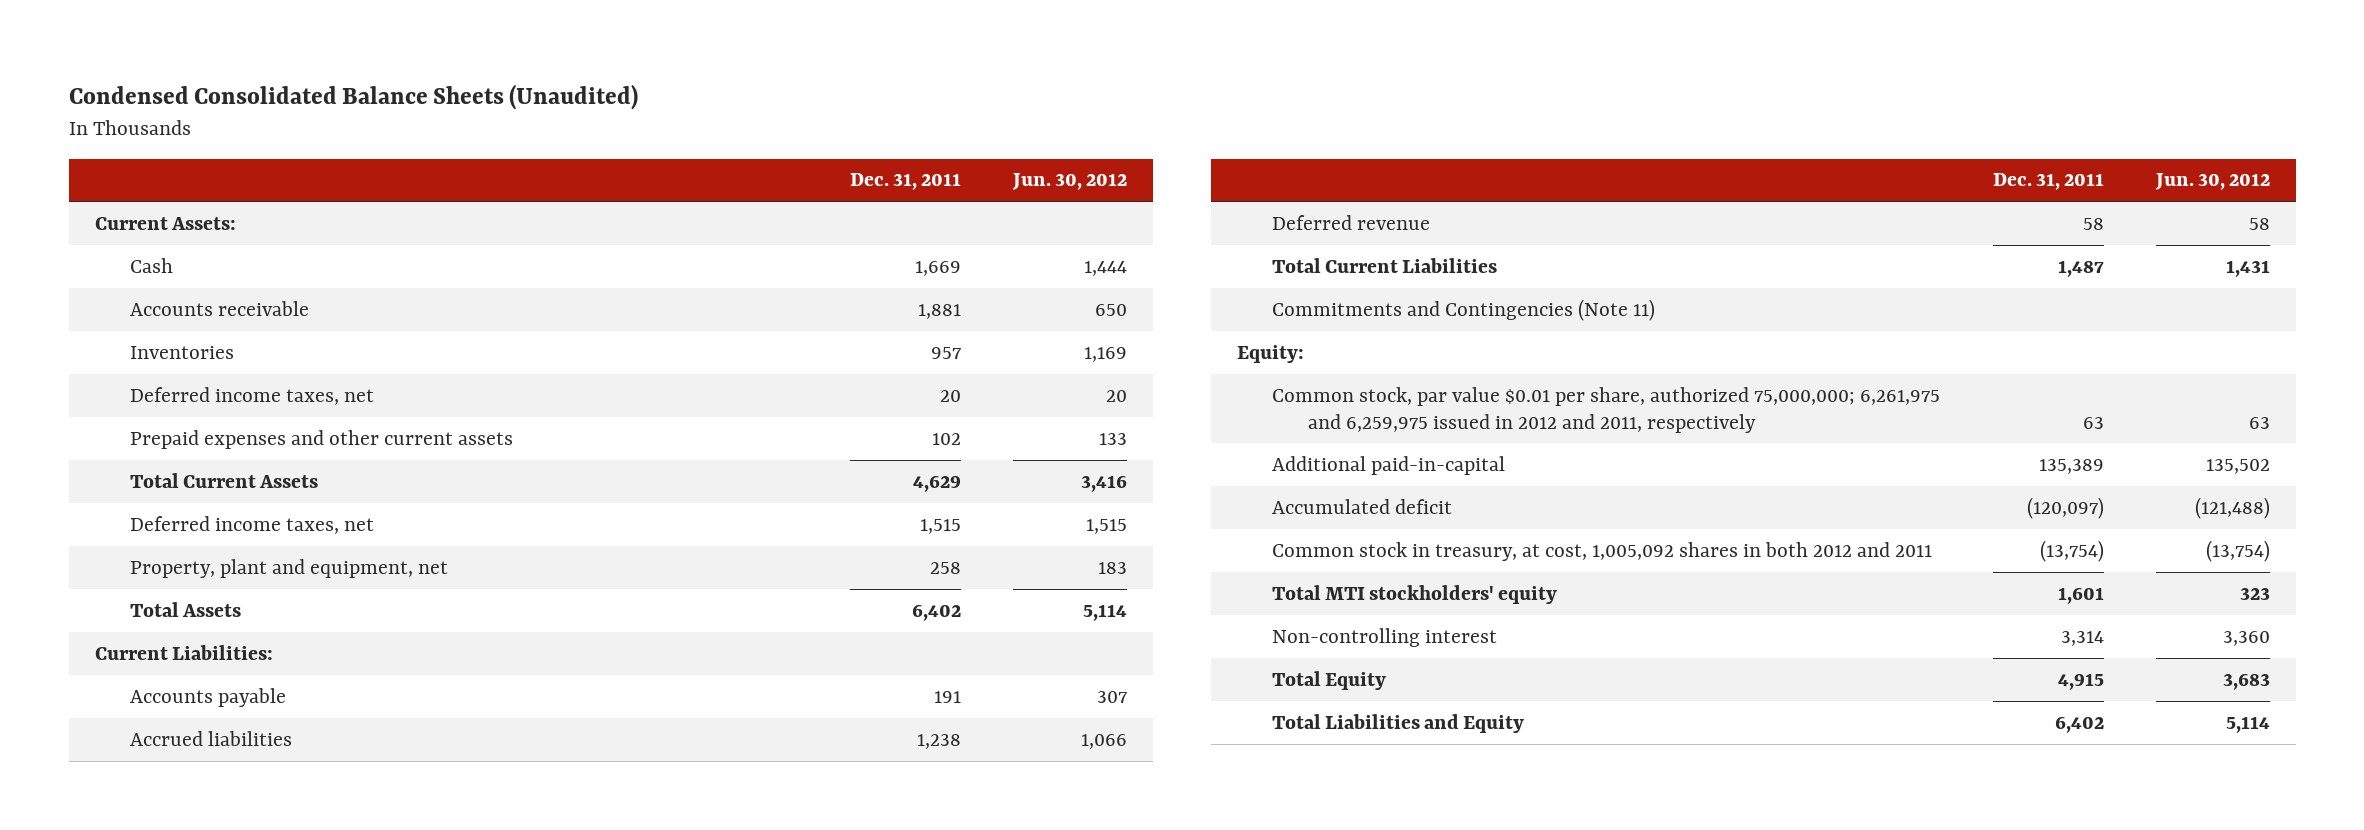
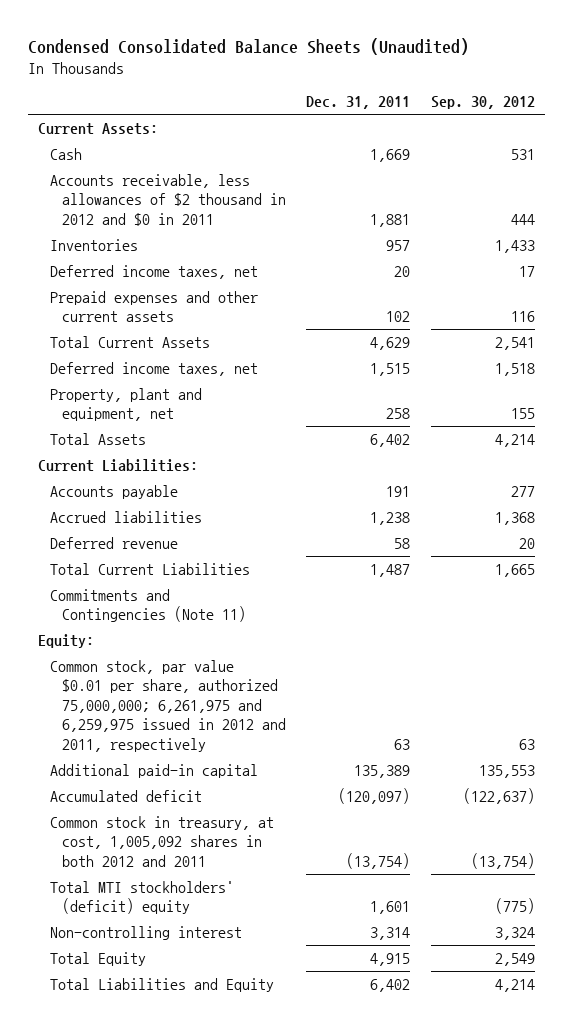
[1012,173,1128,191] Jun. 30, 2012 -> none
none -> [430,96,535,110] Sep. 30, 2012
[130,300,310,316] Accounts receivable -> [50,173,286,226] Accounts receivable, less allowances of $2 thousand in 2012 and $0 in 2011
[1272,455,1506,475] Additional paid-in-capital -> [50,763,259,778] Additional paid-in capital
[1272,584,1558,604] Total MTI stockholders' equity -> [50,880,235,915] Total MTI stockholders' (deficit) equity

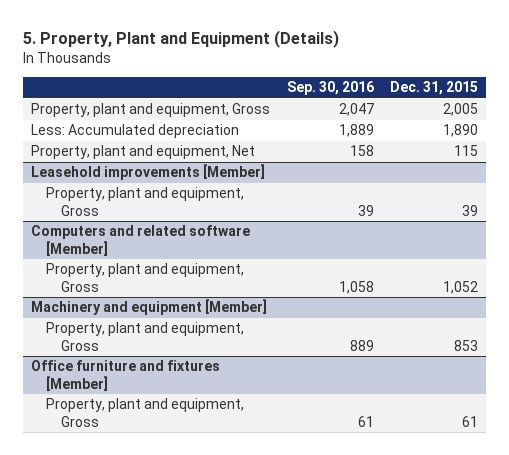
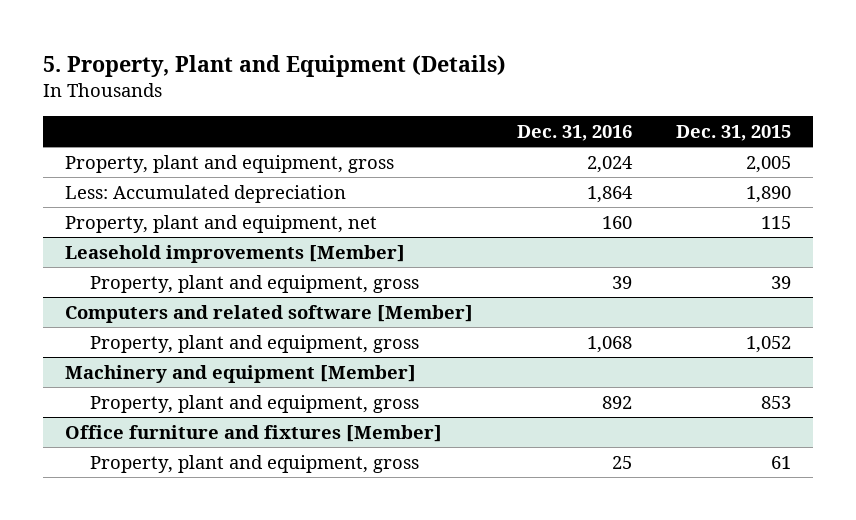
[286,81,374,96] Sep. 30, 2016 -> none
none -> [517,124,633,141] Dec. 31, 2016
[31,103,271,118] Property, plant and equipment, Gross -> [65,154,395,173] Property, plant and equipment, gross
[31,145,256,160] Property, plant and equipment, Net -> [65,214,378,233] Property, plant and equipment, net
[46,187,245,216] Property, plant and equipment, Gross -> [90,274,420,293] Property, plant and equipment, gross
[46,263,245,292] Property, plant and equipment, Gross -> [90,334,420,353] Property, plant and equipment, gross
[46,322,245,351] Property, plant and equipment, Gross -> [90,394,420,413] Property, plant and equipment, gross
[46,398,245,427] Property, plant and equipment, Gross -> [90,454,420,473] Property, plant and equipment, gross

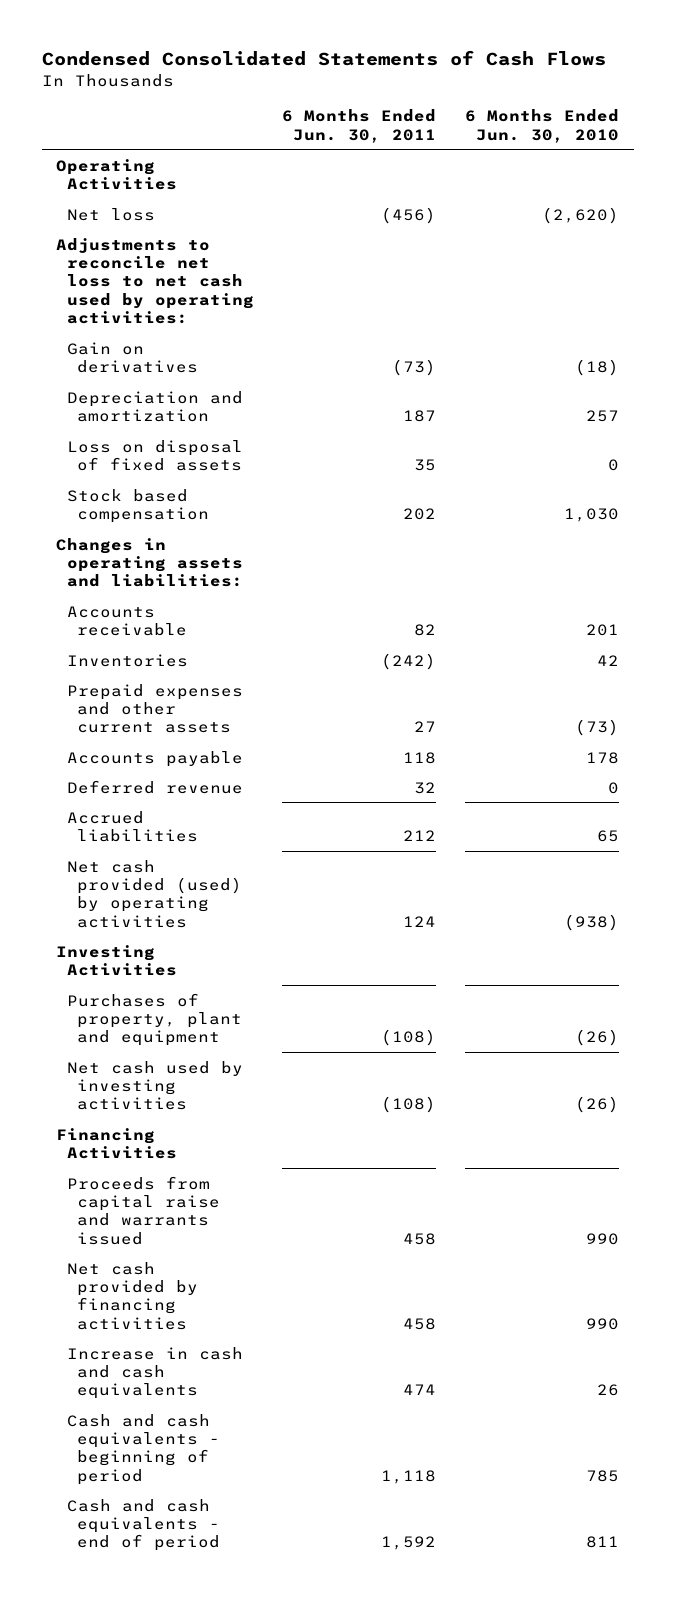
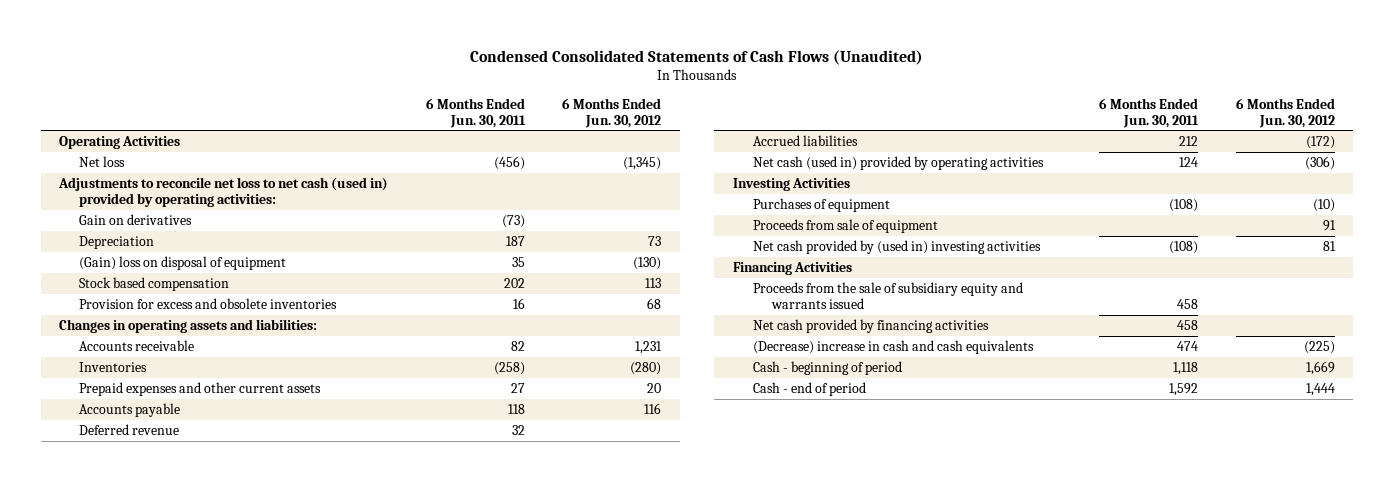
[41,50,606,67] Condensed Consolidated Statements of Cash Flows -> [470,49,924,65] Condensed Consolidated Statements of Cash Flows (Unaudited)
[465,109,620,143] 6 Months Ended Jun. 30, 2010 -> none
none -> [562,97,662,128] 6 Months Ended Jun. 30, 2012
[55,237,254,324] Adjustments to reconcile net loss to net cash used by operating activities: -> [58,176,389,208] Adjustments to reconcile net loss to net cash (used in) provided by operating activities:
[66,390,243,422] Depreciation and amortization -> [79,235,155,249] Depreciation
[66,439,243,471] Loss on disposal of fixed assets -> [79,255,287,270] (Gain) loss on disposal of equipment
none -> [79,297,338,309] Provision for excess and obsolete inventories
[381,652,437,670] (242) -> [493,361,525,375] (258)
[66,859,243,928] Net cash provided (used) by operating activities -> [752,155,1044,170] Net cash (used in) provided by operating activities
[66,992,243,1047] Purchases of property, plant and equipment -> [752,197,890,212] Purchases of equipment
none -> [752,218,938,233] Proceeds from sale of equipment
[66,1060,243,1111] Net cash used by investing activities -> [752,239,1041,254] Net cash provided by (used in) investing activities
[66,1175,221,1245] Proceeds from capital raise and warrants issued -> [752,281,1023,310] Proceeds from the sale of subsidiary equity and warrants issued
[66,1346,243,1400] Increase in cash and cash equivalents -> [752,339,1034,354] (Decrease) increase in cash and cash equivalents
[66,1413,221,1485] Cash and cash equivalents - beginning of period -> [752,360,902,375] Cash - beginning of period
[66,1498,221,1552] Cash and cash equivalents - end of period -> [752,381,866,396] Cash - end of period

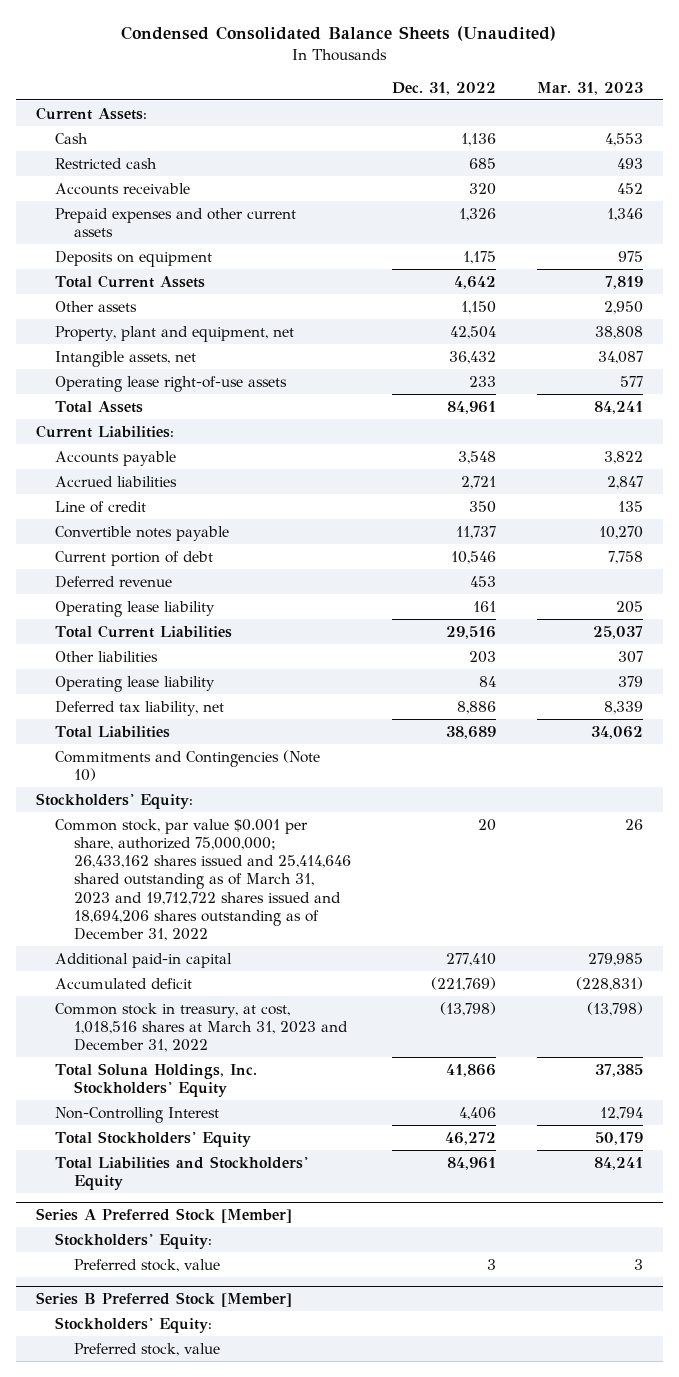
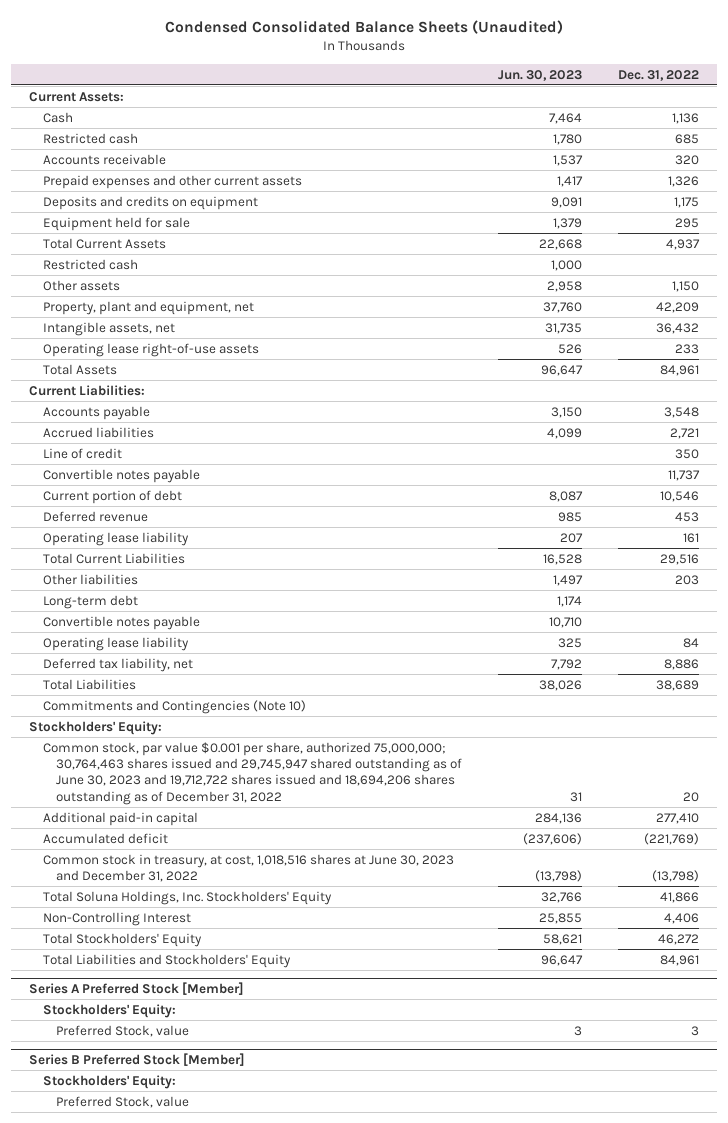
[536,81,643,95] Mar. 31, 2023 -> none
none -> [498,69,583,81] Jun. 30, 2023
[55,250,213,267] Deposits on equipment -> [42,195,258,210] Deposits and credits on equipment
none -> [42,216,190,231] Equipment held for sale
[454,275,497,289] 4,642 -> [666,238,701,250] 4,937
none -> [42,258,138,270] Restricted cash
[450,325,497,339] 42,504 -> [656,301,700,313] 42,209
none -> [42,594,138,609] Long-term debt
none -> [42,615,200,630] Convertible notes payable
[55,818,352,942] Common stock, par value $0.001 per share, authorized 75,000,000; 26,433,162 shares issued and 25,414,646 shared outstanding as of March 31, 2023 and 19,712,722 shares issued and 18,694,206 shares outstanding as of December 31, 2022 -> [42,741,463,805] Common stock, par value $0.001 per share, authorized 75,000,000; 30,764,463 shares issued and 29,745,947 shared outstanding as of June 30, 2023 and 19,712,722 shares issued and 18,694,206 shares outstanding as of December 31, 2022
[55,1002,349,1053] Common stock in treasury, at cost, 1,018,516 shares at March 31, 2023 and December 31, 2022 -> [42,853,454,882] Common stock in treasury, at cost, 1,018,516 shares at June 30, 2023 and December 31, 2022
[74,1258,221,1272] Preferred stock, value -> [56,1024,190,1037] Preferred Stock, value
[74,1342,221,1356] Preferred stock, value -> [56,1095,190,1108] Preferred Stock, value

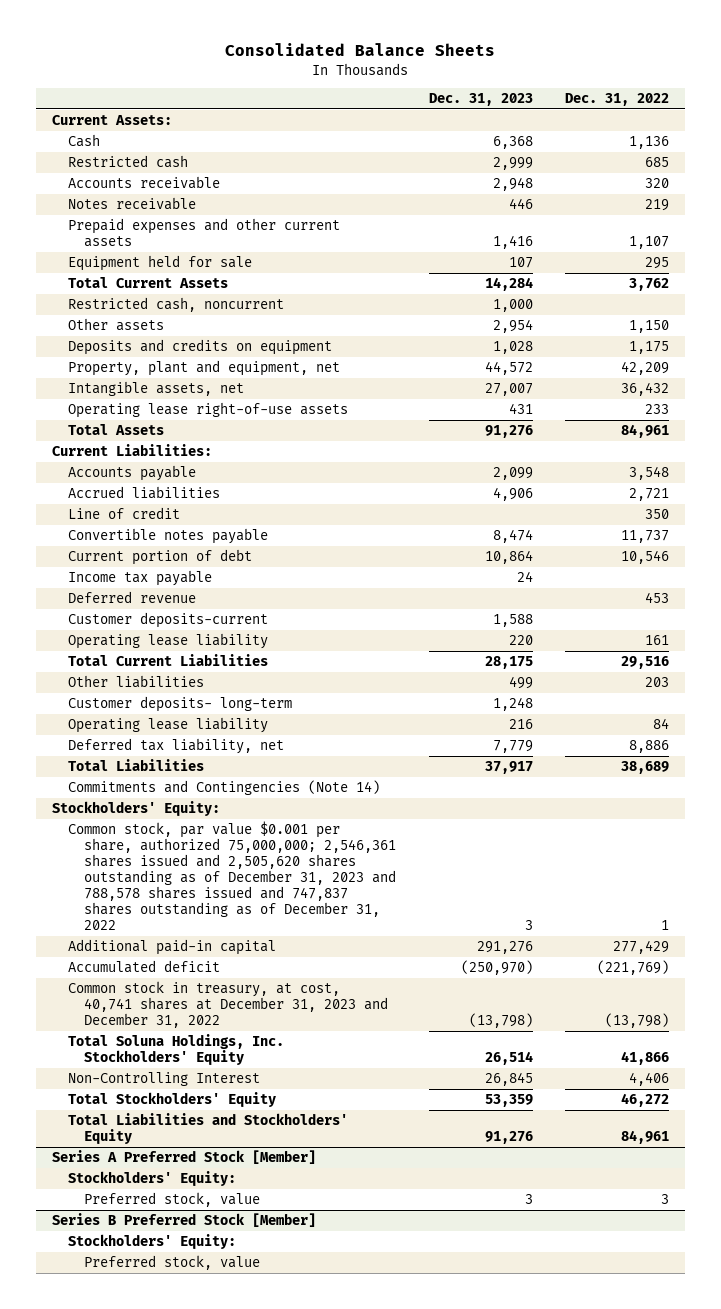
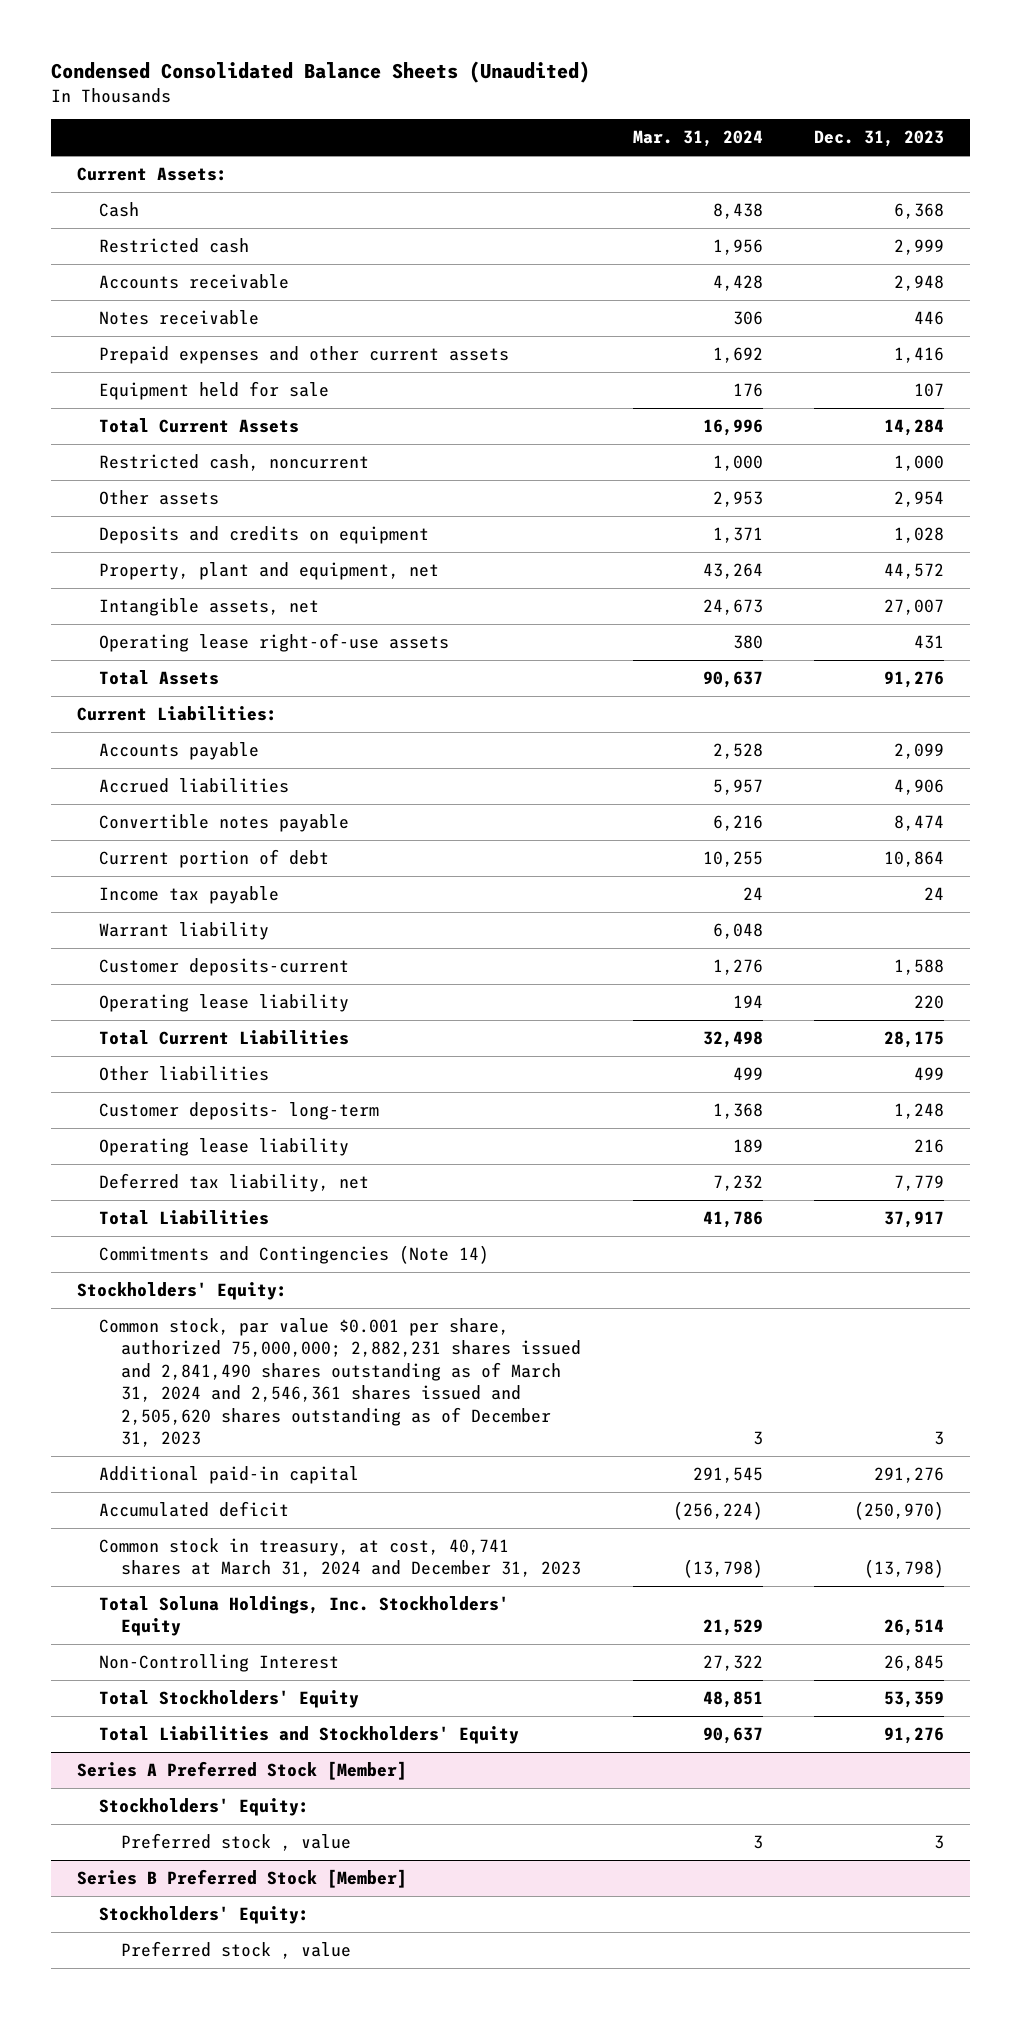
[225,43,496,57] Consolidated Balance Sheets -> [51,61,591,84] Condensed Consolidated Balance Sheets (Unaudited)
[564,93,669,107] Dec. 31, 2022 -> none
none -> [632,130,763,148] Mar. 31, 2024
[68,507,181,520] Line of credit -> none
[68,591,197,604] Deferred revenue -> none
none -> [99,922,270,941] Warrant liability
[68,821,397,931] Common stock, par value $0.001 per share, authorized 75,000,000; 2,546,361 shares issued and 2,505,620 shares outstanding as of December 31, 2023 and 788,578 shares issued and 747,837 shares outstanding as of December 31, 2022 -> [99,1318,582,1448] Common stock, par value $0.001 per share, authorized 75,000,000; 2,882,231 shares issued and 2,841,490 shares outstanding as of March 31, 2024 and 2,546,361 shares issued and 2,505,620 shares outstanding as of December 31, 2023
[68,981,389,1029] Common stock in treasury, at cost, 40,741 shares at December 31, 2023 and December 31, 2022 -> [99,1538,582,1578] Common stock in treasury, at cost, 40,741 shares at March 31, 2024 and December 31, 2023
[84,1192,261,1208] Preferred stock, value -> [121,1833,352,1852] Preferred stock , value
[84,1255,261,1271] Preferred stock, value -> [121,1941,352,1960] Preferred stock , value

